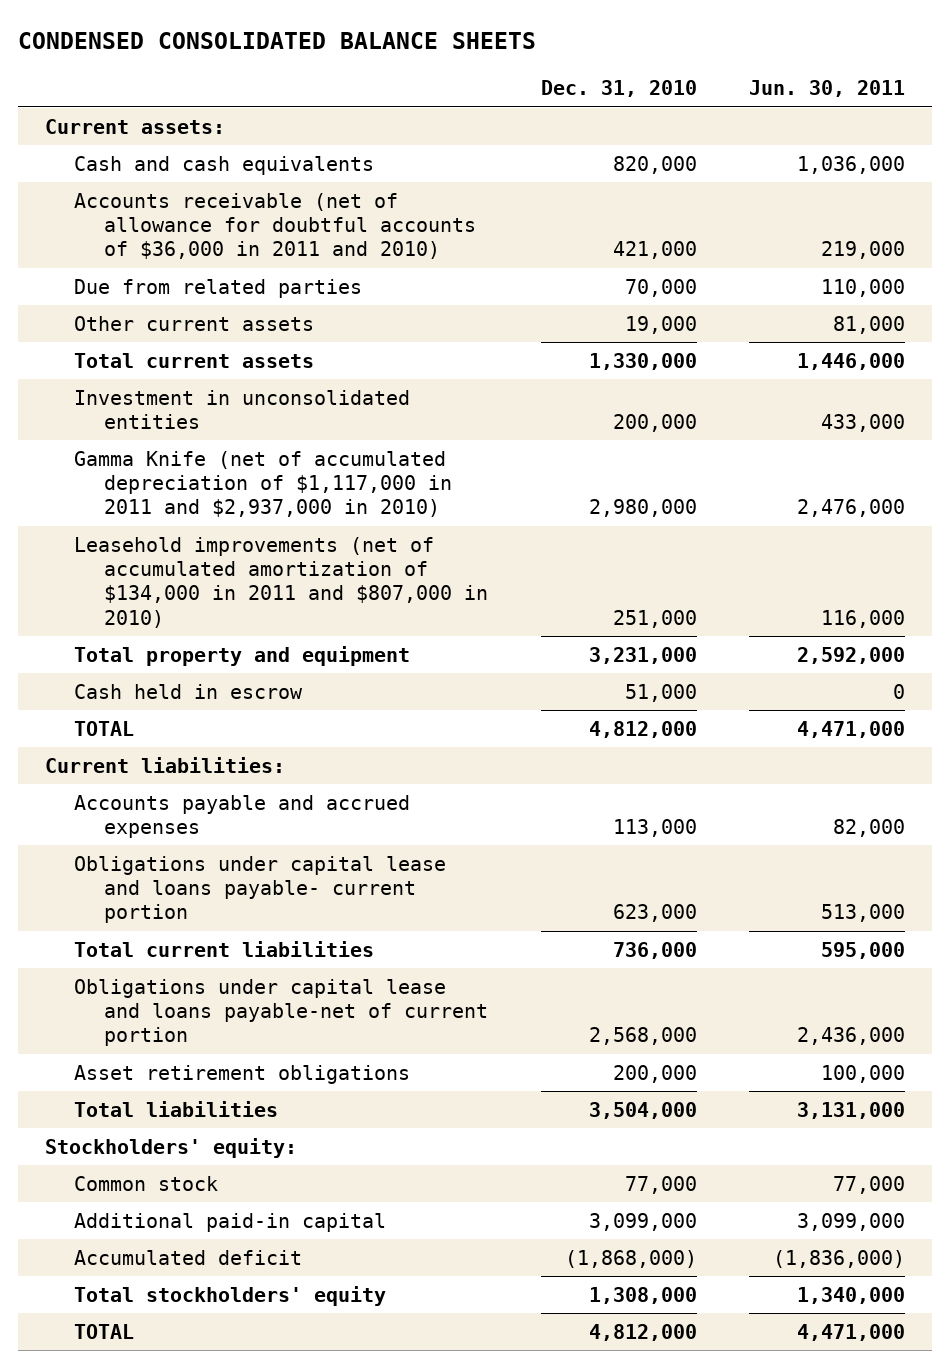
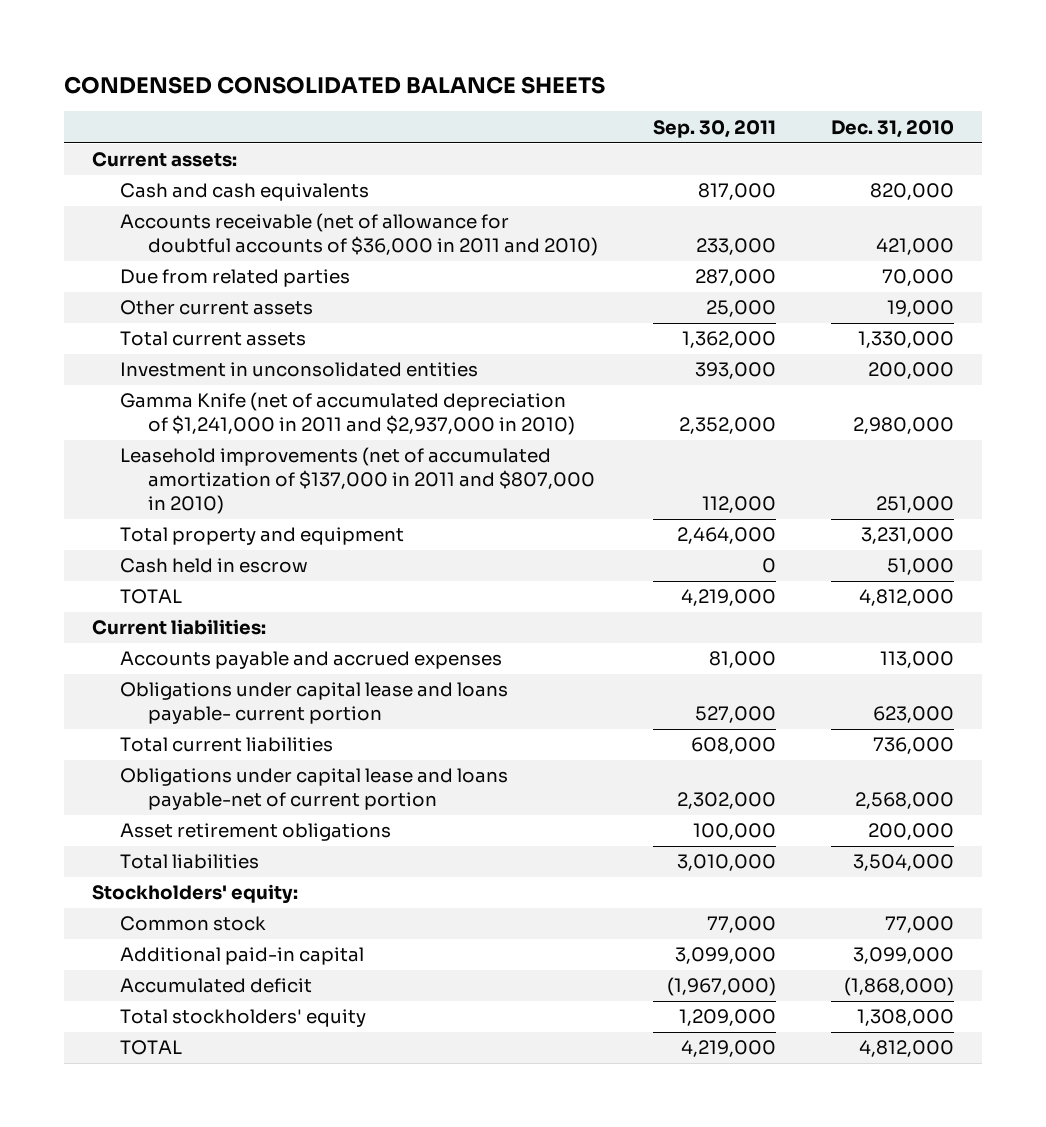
[749,80,906,98] Jun. 30, 2011 -> none
none -> [653,119,777,138] Sep. 30, 2011
[74,450,453,518] Gamma Knife (net of accumulated depreciation of $1,117,000 in 2011 and $2,937,000 in 2010) -> [119,392,576,436] Gamma Knife (net of accumulated depreciation of $1,241,000 in 2011 and $2,937,000 in 2010)
[74,536,489,628] Leasehold improvements (net of accumulated amortization of $134,000 in 2011 and $807,000 in 2010) -> [119,447,596,514] Leasehold improvements (net of accumulated amortization of $137,000 in 2011 and $807,000 in 2010)

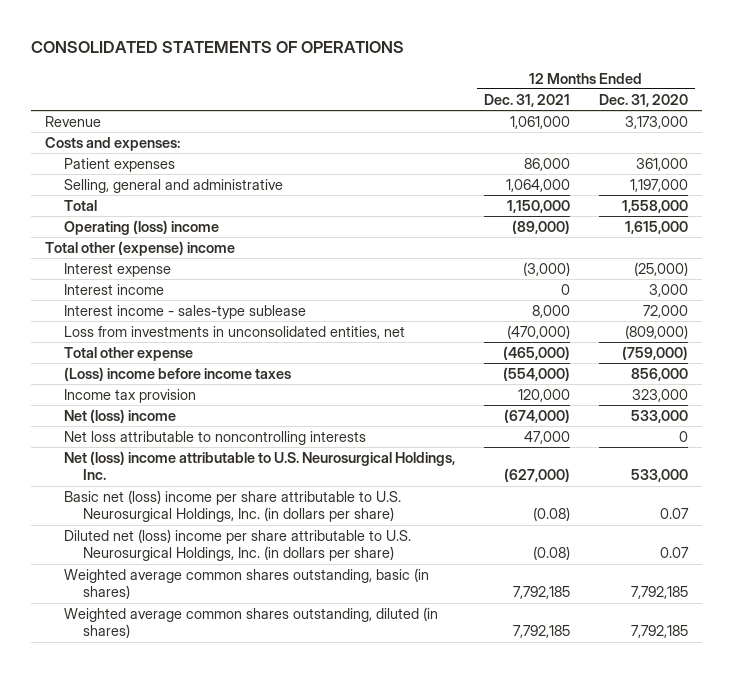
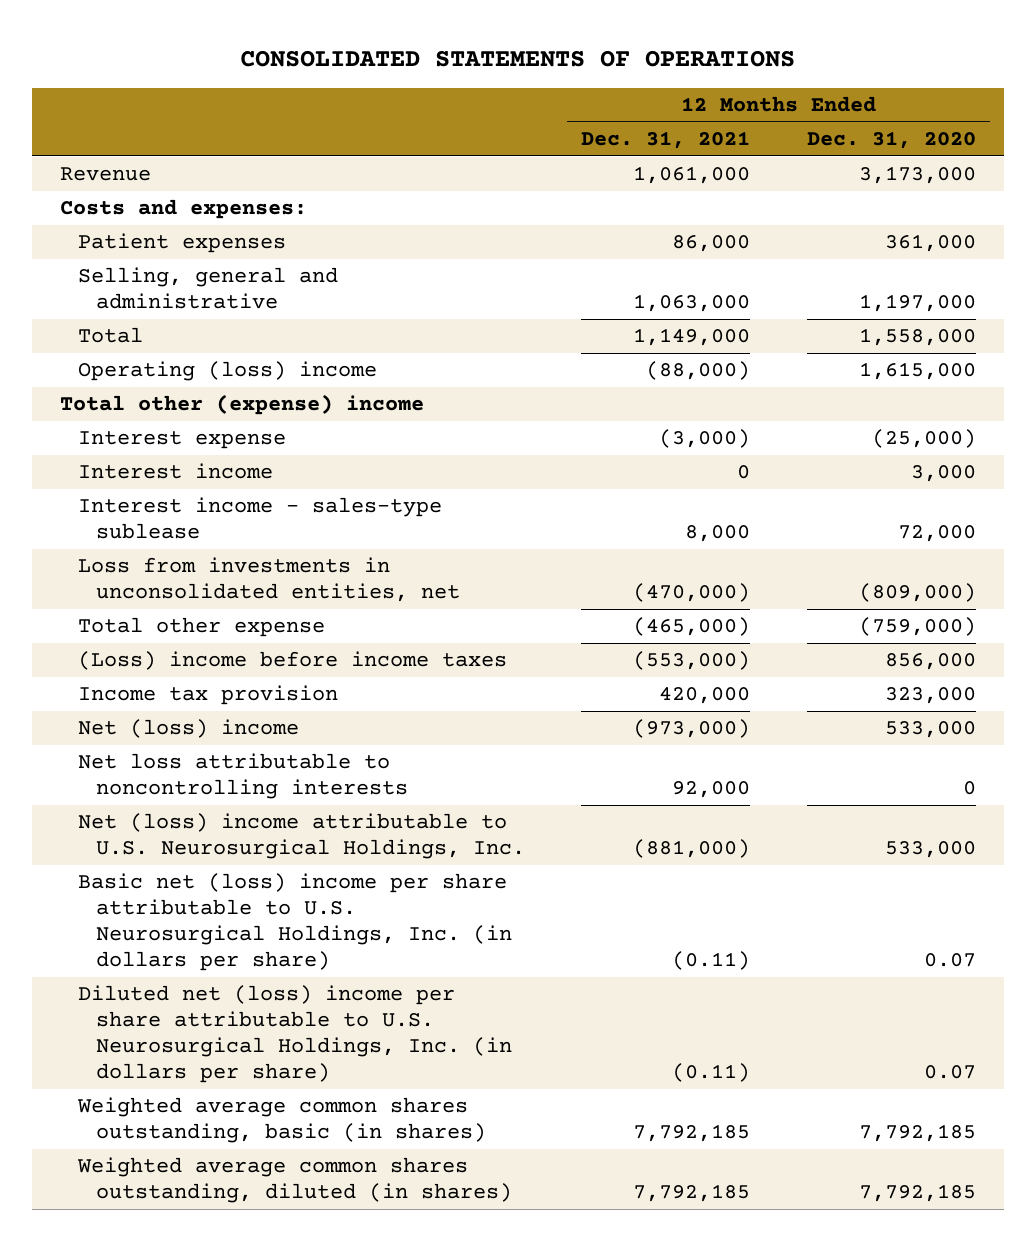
[505,178,570,192] 1,064,000 -> [633,294,751,313] 1,063,000
[506,199,570,213] 1,150,000 -> [633,328,751,347] 1,149,000
[511,219,570,234] (89,000) -> [646,361,751,381] (88,000)
[502,366,570,381] (554,000) -> [633,651,751,671] (553,000)
[517,388,570,402] 120,000 -> [659,687,751,705] 420,000
[503,408,570,423] (674,000) -> [633,719,751,739] (973,000)
[523,430,570,444] 47,000 -> [672,781,751,799] 92,000
[503,468,570,483] (627,000) -> [633,839,751,859] (881,000)
[532,507,570,522] (0.08) -> [672,951,751,971] (0.11)
[532,546,570,561] (0.08) -> [672,1063,751,1083] (0.11)

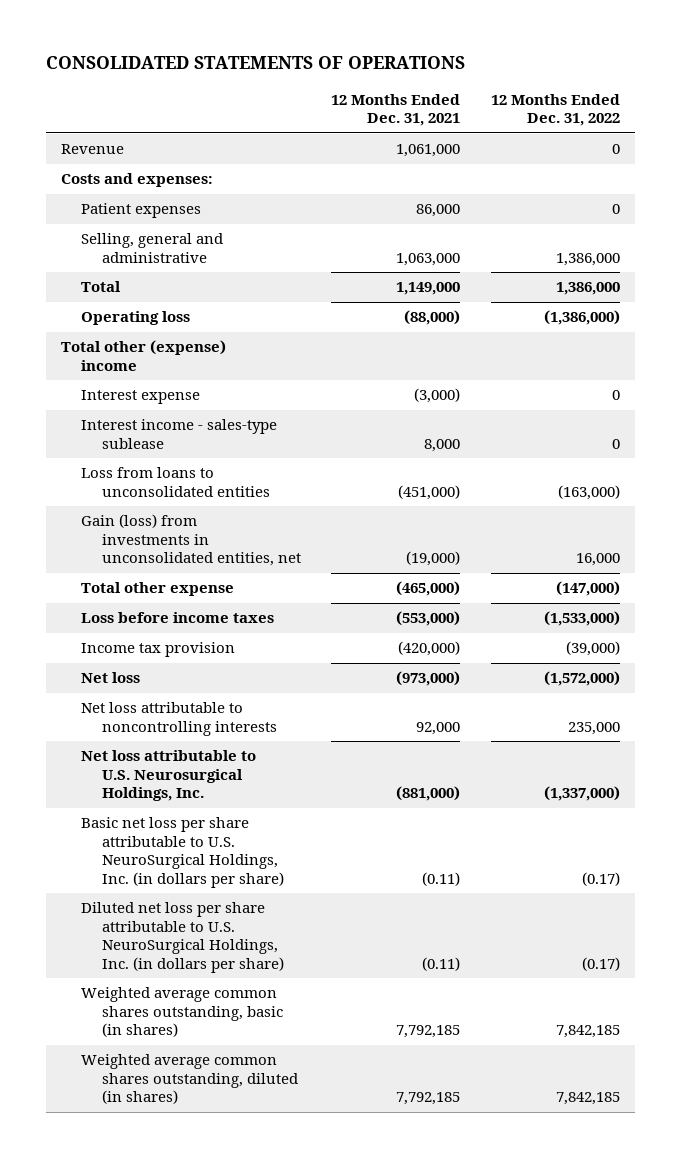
[806,131,976,150] Dec. 31, 2020 -> none
none -> [490,93,620,127] 12 Months Ended Dec. 31, 2022
[77,361,377,382] Operating (loss) income -> [81,311,191,326] Operating loss
[77,463,273,480] Interest income -> none
none -> [81,467,270,497] Loss from loans to unconsolidated entities
[77,557,460,603] Loss from investments in unconsolidated entities, net -> [81,514,301,567] Gain (loss) from investments in unconsolidated entities, net
[633,583,751,603] (470,000) -> [406,551,461,567] (19,000)
[77,651,507,671] (Loss) income before income taxes -> [81,612,275,624] Loss before income taxes
[659,687,751,705] 420,000 -> [398,641,461,657] (420,000)
[77,719,299,739] Net (loss) income -> [81,672,141,684] Net loss
[77,813,525,860] Net (loss) income attributable to U.S. Neurosurgical Holdings, Inc. -> [81,750,257,802] Net loss attributable to U.S. Neurosurgical Holdings, Inc.
[77,873,512,972] Basic net (loss) income per share attributable to U.S. Neurosurgical Holdings, Inc. (in dollars per share) -> [81,817,284,888] Basic net loss per share attributable to U.S. NeuroSurgical Holdings, Inc. (in dollars per share)
[77,985,512,1084] Diluted net (loss) income per share attributable to U.S. Neurosurgical Holdings, Inc. (in dollars per share) -> [81,902,284,973] Diluted net loss per share attributable to U.S. NeuroSurgical Holdings, Inc. (in dollars per share)

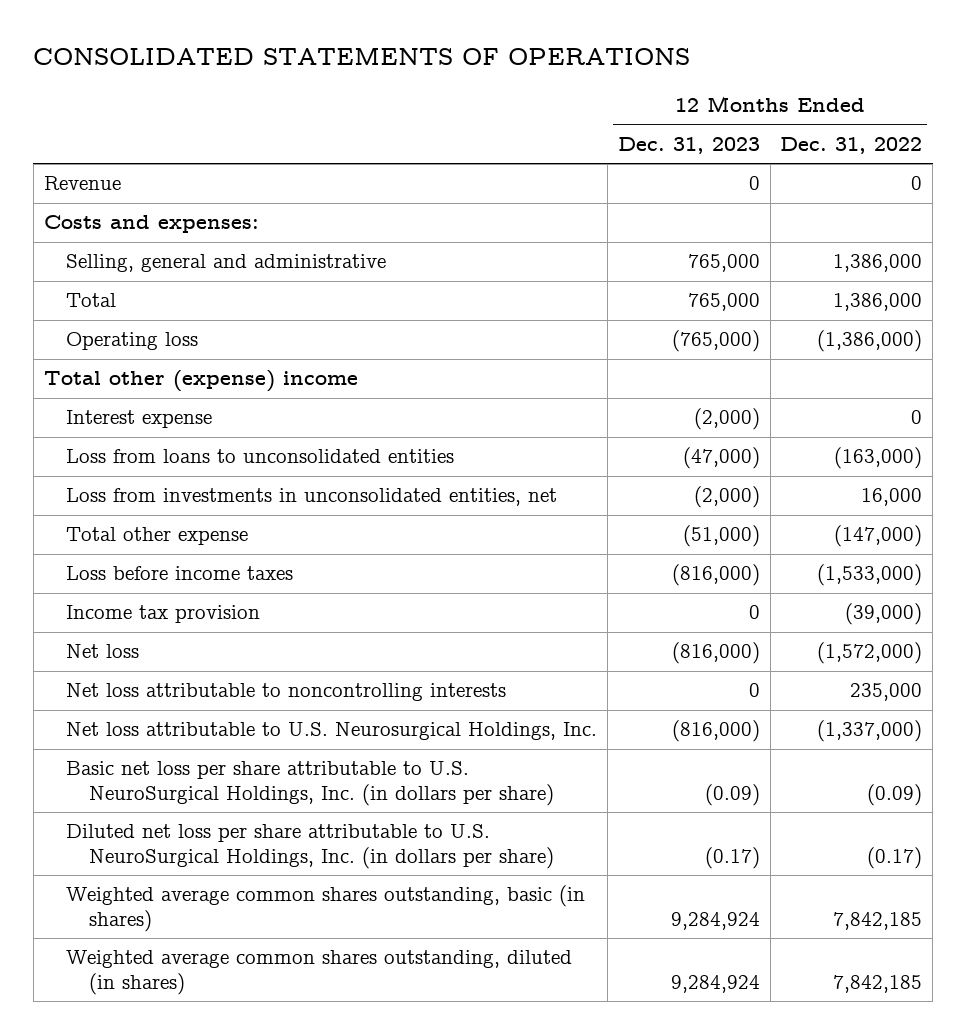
[331,93,461,127] 12 Months Ended Dec. 31, 2021 -> none
none -> [617,137,760,155] Dec. 31, 2023
[81,203,202,219] Patient expenses -> none
[81,419,278,449] Interest income - sales-type sublease -> none
[81,514,301,567] Gain (loss) from investments in unconsolidated entities, net -> [66,488,558,507] Loss from investments in unconsolidated entities, net
[581,871,620,886] (0.17) -> [867,783,923,806] (0.09)

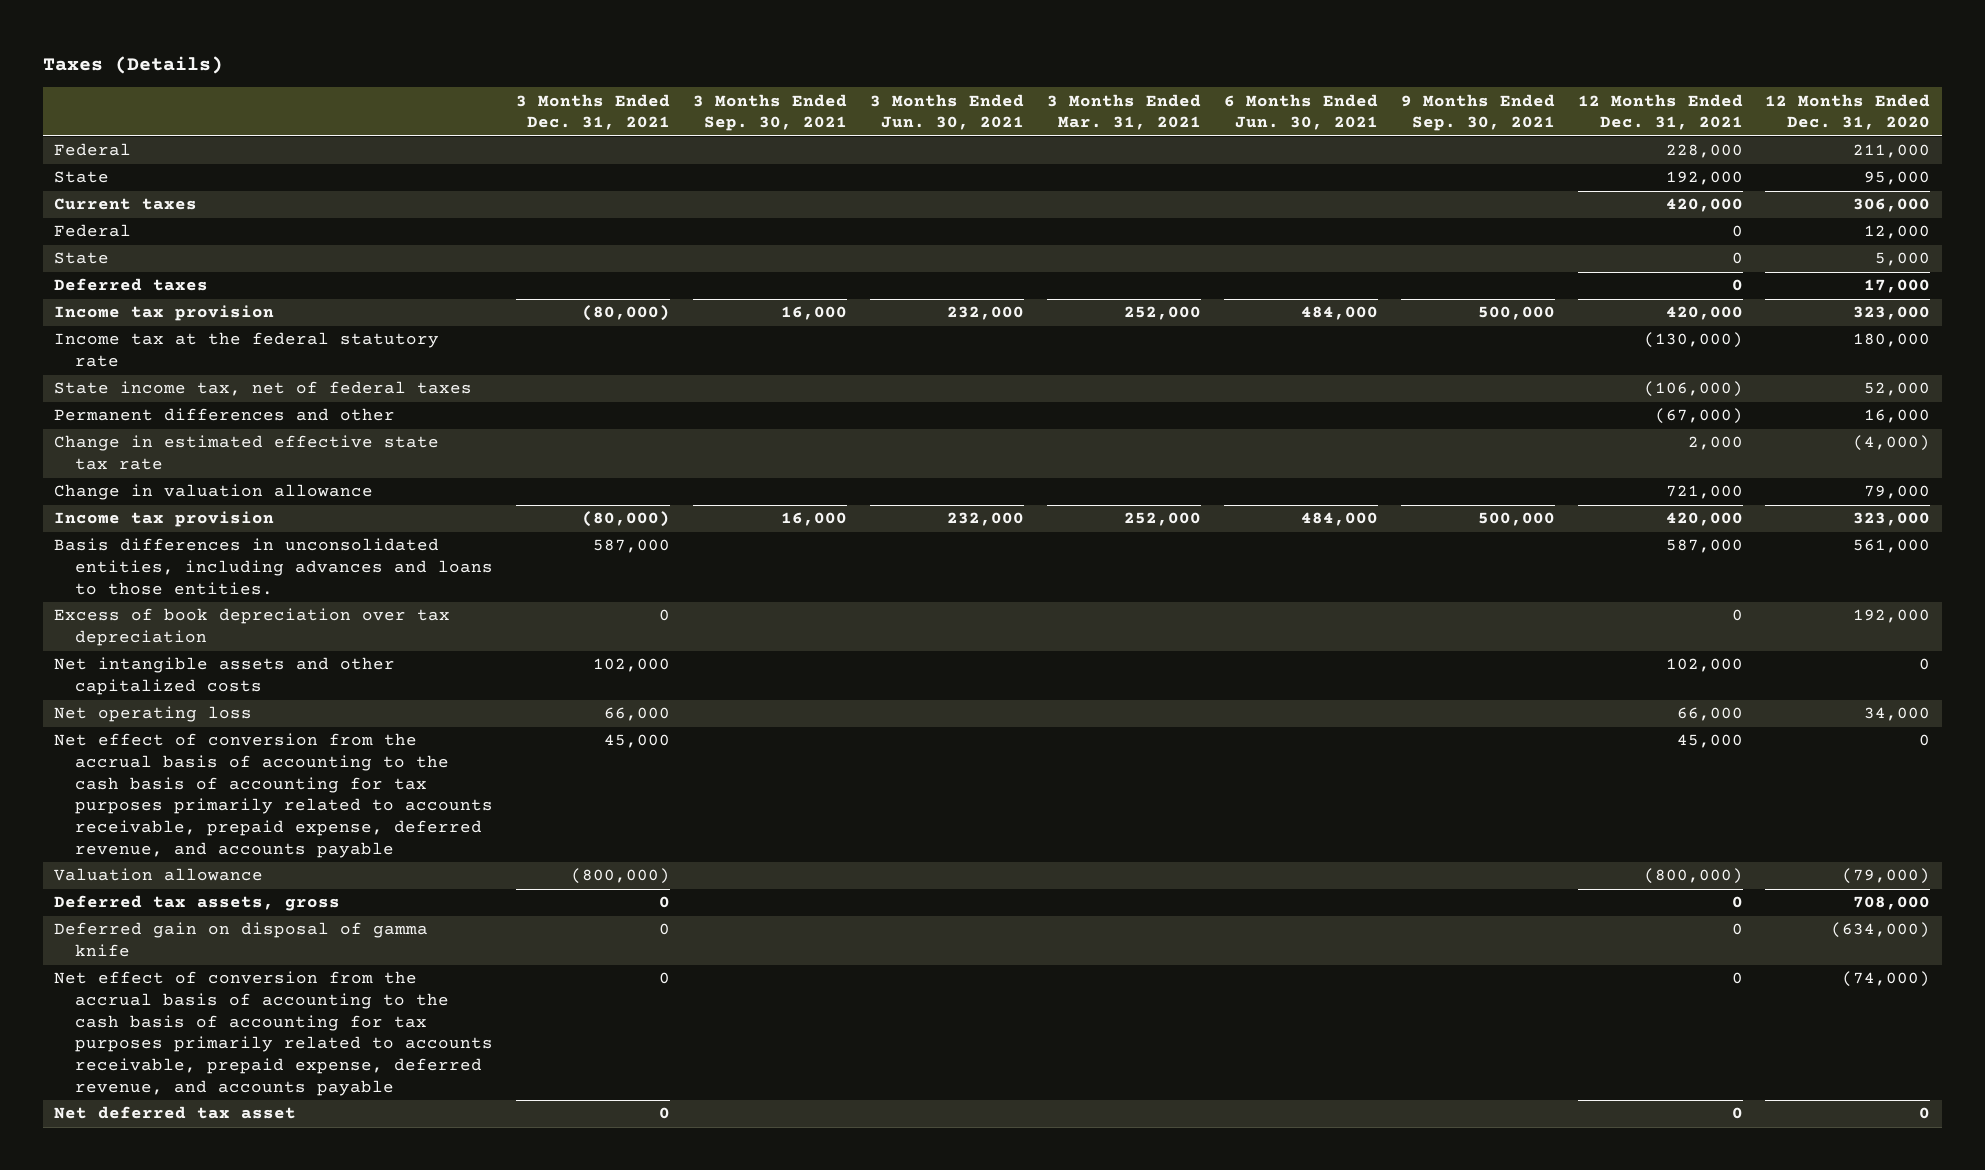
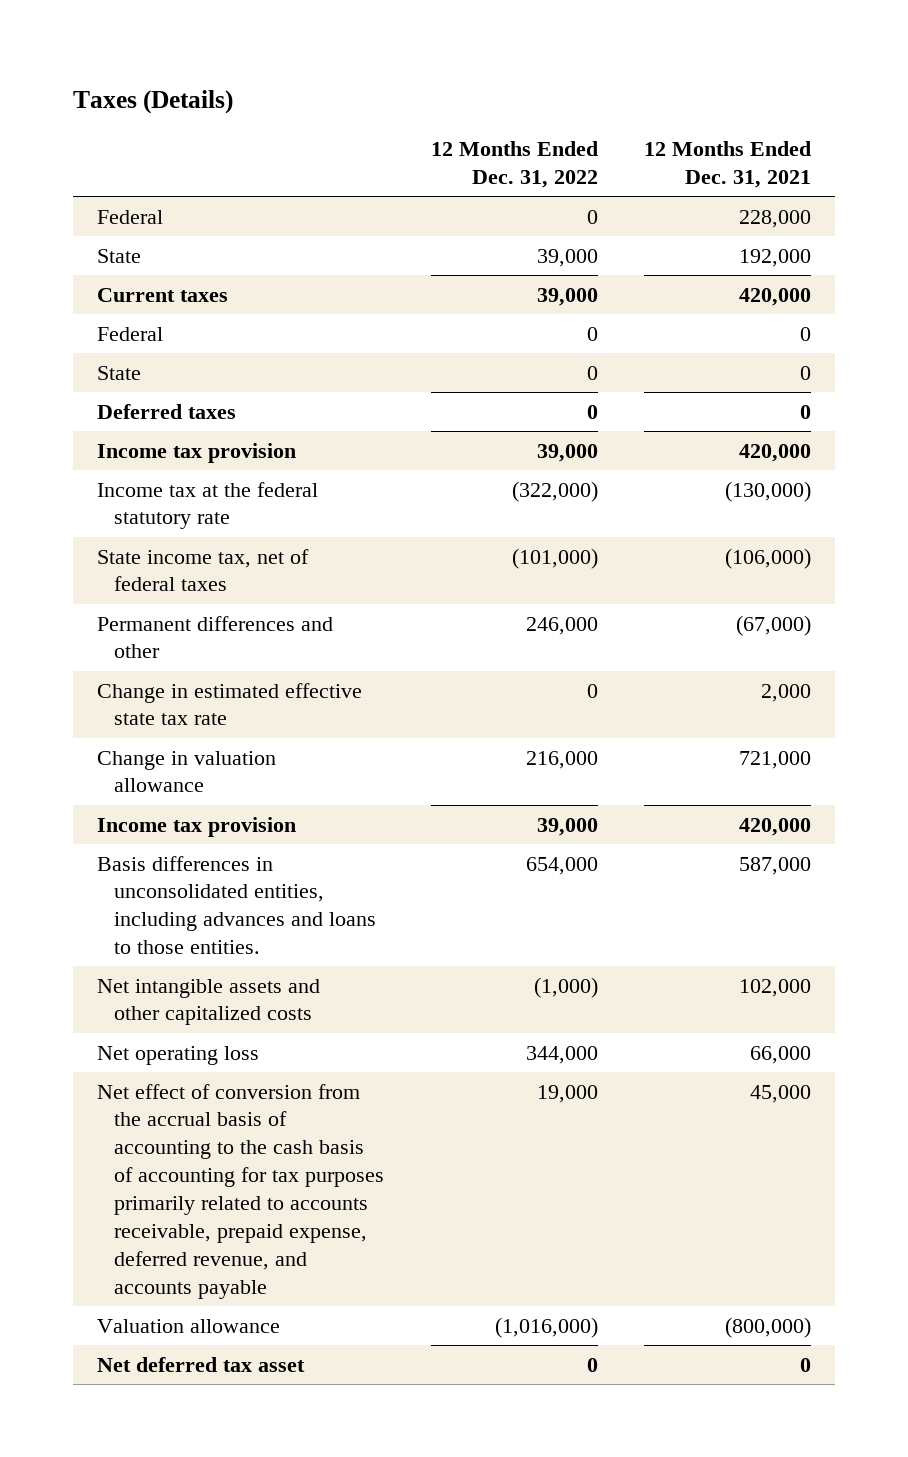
[515,93,670,131] 3 Months Ended Dec. 31, 2021 -> none
[692,93,847,132] 3 Months Ended Sep. 30, 2021 -> none
[869,93,1024,131] 3 Months Ended Jun. 30, 2021 -> none
[1046,93,1201,131] 3 Months Ended Mar. 31, 2021 -> none
[1223,93,1378,131] 6 Months Ended Jun. 30, 2021 -> none
[1400,93,1555,132] 9 Months Ended Sep. 30, 2021 -> none
[1765,93,1931,131] 12 Months Ended Dec. 31, 2020 -> none
none -> [430,141,598,188] 12 Months Ended Dec. 31, 2022
[54,608,451,647] Excess of book depreciation over tax depreciation -> none
[54,895,341,912] Deferred tax assets, gross -> none
[54,922,429,958] Deferred gain on disposal of gamma knife -> none
[54,971,494,1096] Net effect of conversion from the accrual basis of accounting to the cash basis of accounting for tax purposes primarily related to accounts receivable, prepaid expense, deferred revenue, and accounts payable -> none

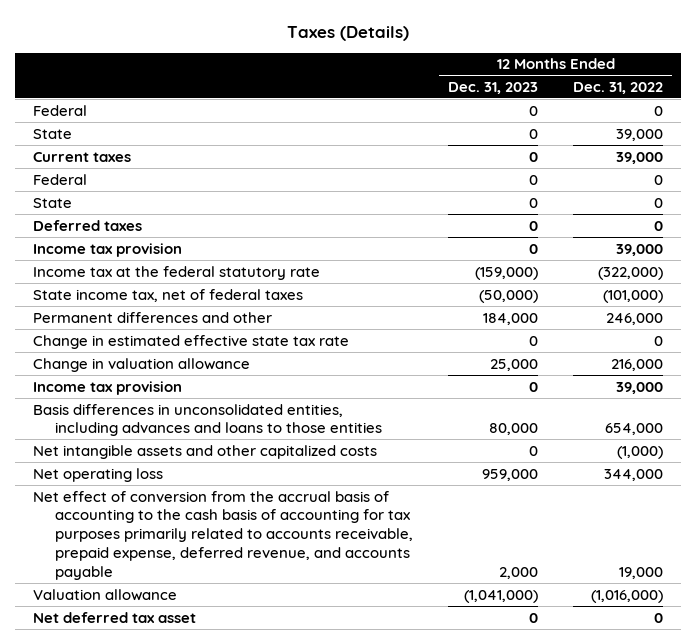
[644,141,812,188] 12 Months Ended Dec. 31, 2021 -> none
none -> [448,81,539,94] Dec. 31, 2023
[96,855,376,955] Basis differences in unconsolidated entities, including advances and loans to those entities. -> [32,403,382,437] Basis differences in unconsolidated entities, including advances and loans to those entities

